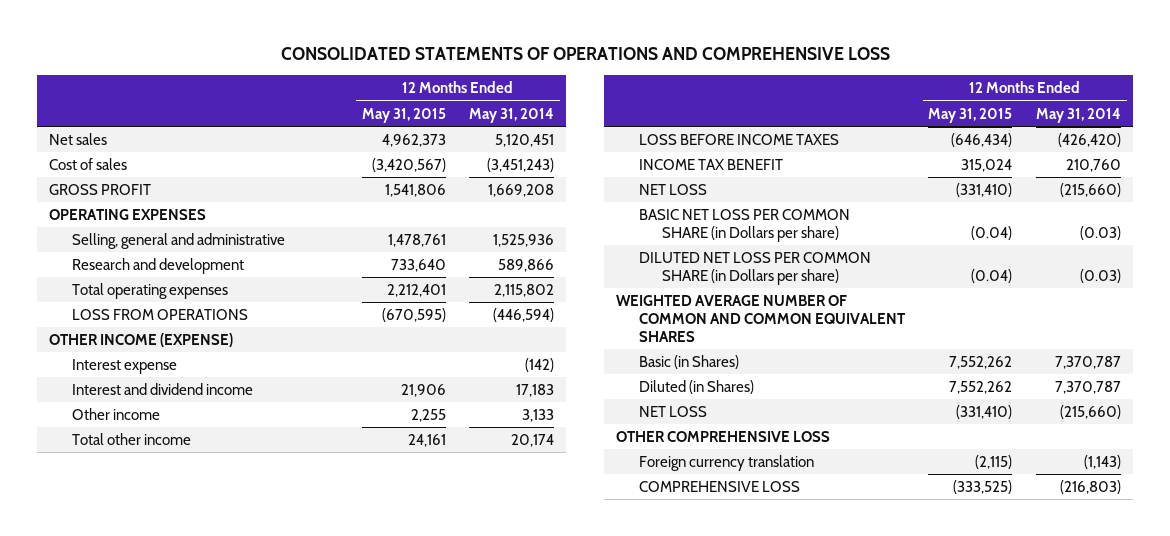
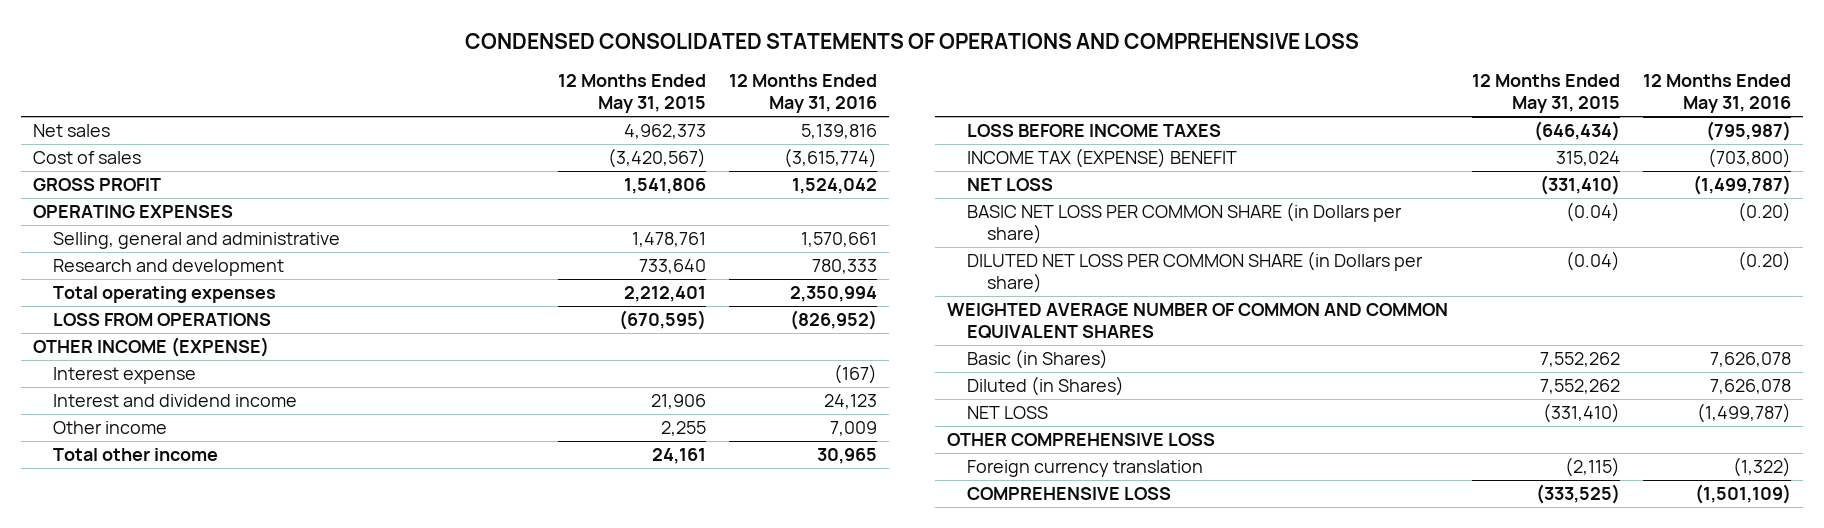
[281,47,891,61] CONSOLIDATED STATEMENTS OF OPERATIONS AND COMPREHENSIVE LOSS -> [465,32,1360,49] CONDENSED CONSOLIDATED STATEMENTS OF OPERATIONS AND COMPREHENSIVE LOSS
[469,107,555,123] May 31, 2014 -> none
none -> [729,74,878,114] 12 Months Ended May 31, 2016
[638,158,783,170] INCOME TAX BENEFIT -> [966,148,1237,169] INCOME TAX (EXPENSE) BENEFIT

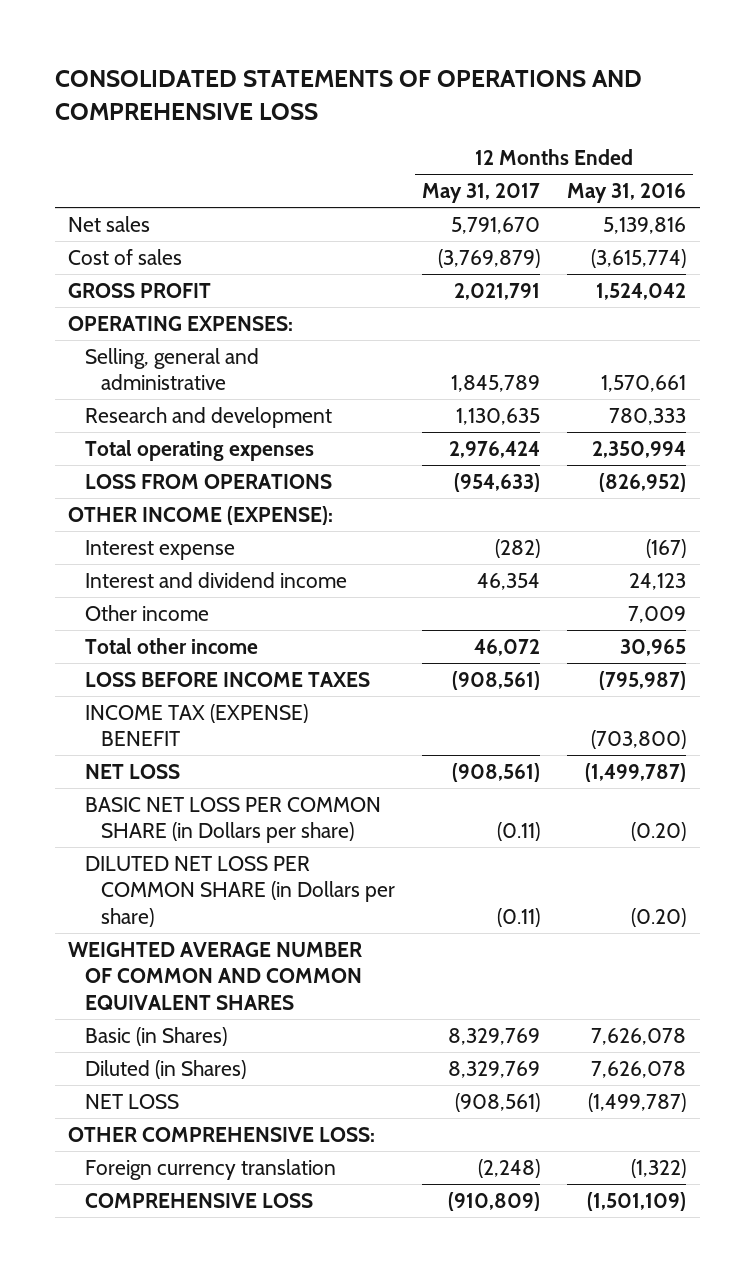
[465,32,1360,49] CONDENSED CONSOLIDATED STATEMENTS OF OPERATIONS AND COMPREHENSIVE LOSS -> [54,70,642,121] CONSOLIDATED STATEMENTS OF OPERATIONS AND COMPREHENSIVE LOSS
[557,74,706,114] 12 Months Ended May 31, 2015 -> none
none -> [422,183,541,204] May 31, 2017
[32,205,233,219] OPERATING EXPENSES -> [68,315,294,331] OPERATING EXPENSES:
[32,337,269,358] OTHER INCOME (EXPENSE) -> [68,505,334,525] OTHER INCOME (EXPENSE):
[946,433,1215,447] OTHER COMPREHENSIVE LOSS -> [68,1126,376,1142] OTHER COMPREHENSIVE LOSS:

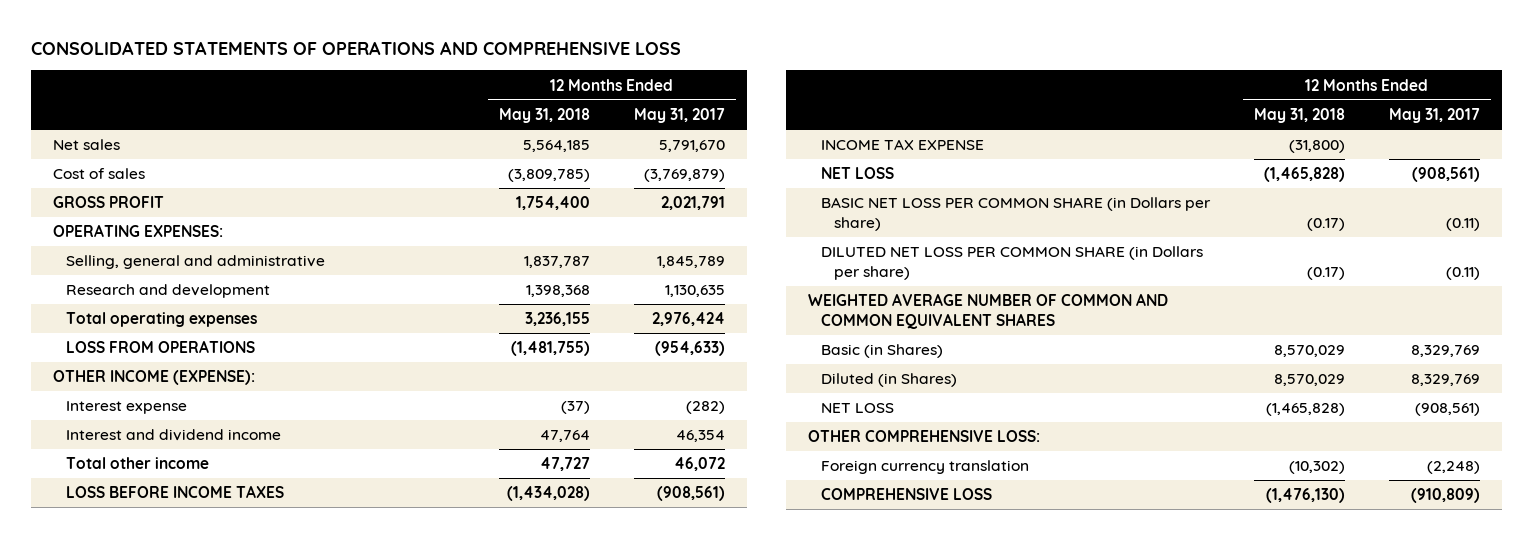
[567,183,687,204] May 31, 2016 -> none
none -> [498,108,590,124] May 31, 2018
[84,604,209,621] Other income -> none
[84,703,308,747] INCOME TAX (EXPENSE) BENEFIT -> [820,139,984,151] INCOME TAX EXPENSE

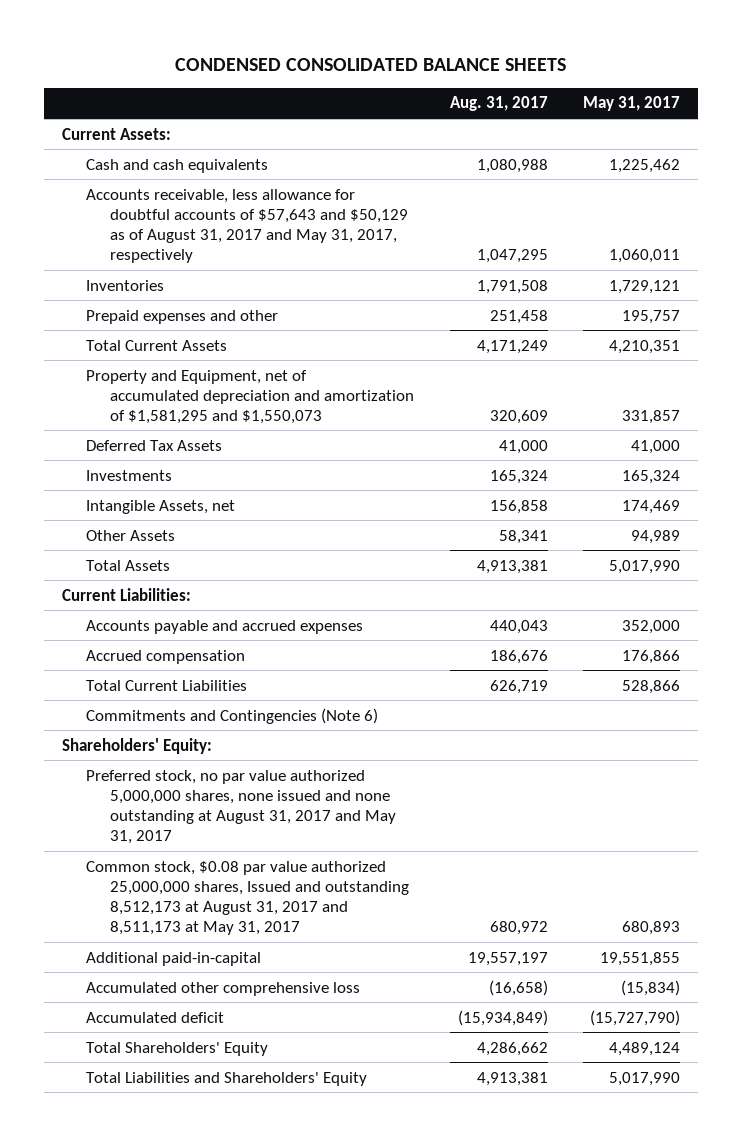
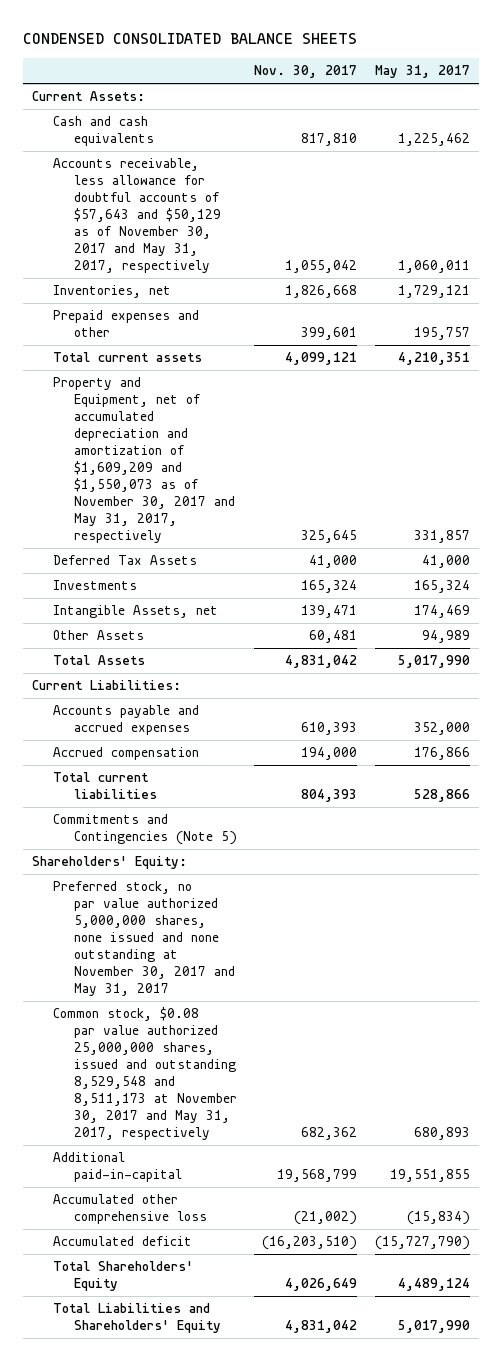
[449,96,548,112] Aug. 31, 2017 -> none
none -> [254,65,358,79] Nov. 30, 2017
[86,188,409,263] Accounts receivable, less allowance for doubtful accounts of $57,643 and $50,129 as of August 31, 2017 and May 31, 2017, respectively -> [52,158,221,274] Accounts receivable, less allowance for doubtful accounts of $57,643 and $50,129 as of November 30, 2017 and May 31, 2017, respectively
[86,279,165,291] Inventories -> [52,285,171,299] Inventories, net
[86,339,228,351] Total Current Assets -> [52,352,202,363] Total current assets
[86,369,415,424] Property and Equipment, net of accumulated depreciation and amortization of $1,581,295 and $1,550,073 -> [52,377,235,544] Property and Equipment, net of accumulated depreciation and amortization of $1,609,209 and $1,550,073 as of November 30, 2017 and May 31, 2017, respectively
[86,679,248,691] Total Current Liabilities -> [52,772,157,800] Total current liabilities
[86,707,379,724] Commitments and Contingencies (Note 6) -> [52,814,237,846] Commitments and Contingencies (Note 5)
[86,769,397,844] Preferred stock, no par value authorized 5,000,000 shares, none issued and none outstanding at August 31, 2017 and May 31, 2017 -> [52,881,235,997] Preferred stock, no par value authorized 5,000,000 shares, none issued and none outstanding at November 30, 2017 and May 31, 2017
[86,860,410,935] Common stock, $0.08 par value authorized 25,000,000 shares, Issued and outstanding 8,512,173 at August 31, 2017 and 8,511,173 at May 31, 2017 -> [52,1007,237,1141] Common stock, $0.08 par value authorized 25,000,000 shares, issued and outstanding 8,529,548 and 8,511,173 at November 30, 2017 and May 31, 2017, respectively

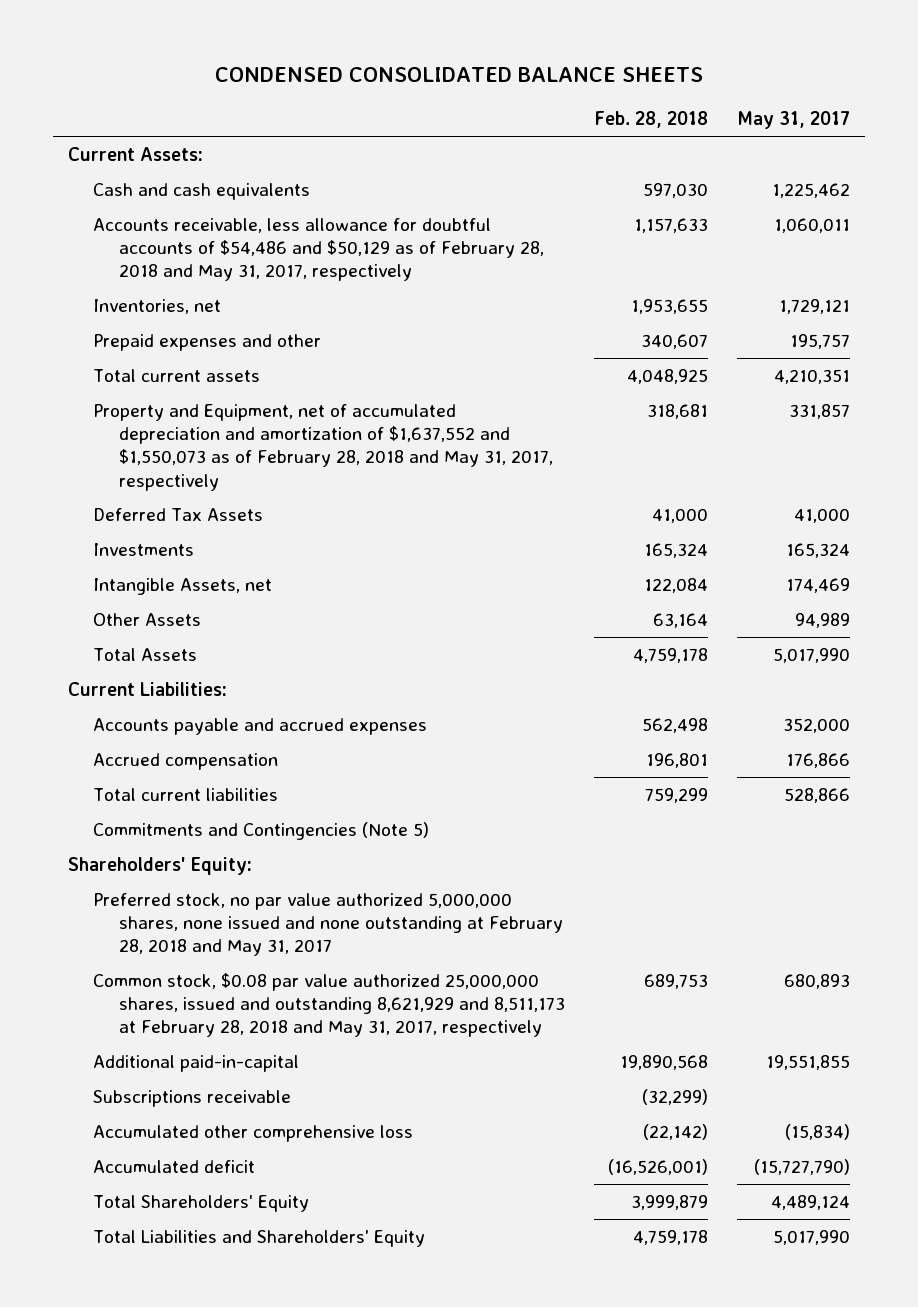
[254,65,358,79] Nov. 30, 2017 -> none
none -> [593,111,708,129] Feb. 28, 2018
[52,158,221,274] Accounts receivable, less allowance for doubtful accounts of $57,643 and $50,129 as of November 30, 2017 and May 31, 2017, respectively -> [93,217,544,282] Accounts receivable, less allowance for doubtful accounts of $54,486 and $50,129 as of February 28, 2018 and May 31, 2017, respectively
[52,377,235,544] Property and Equipment, net of accumulated depreciation and amortization of $1,609,209 and $1,550,073 as of November 30, 2017 and May 31, 2017, respectively -> [93,403,553,491] Property and Equipment, net of accumulated depreciation and amortization of $1,637,552 and $1,550,073 as of February 28, 2018 and May 31, 2017, respectively
[52,881,235,997] Preferred stock, no par value authorized 5,000,000 shares, none issued and none outstanding at November 30, 2017 and May 31, 2017 -> [93,892,563,957] Preferred stock, no par value authorized 5,000,000 shares, none issued and none outstanding at February 28, 2018 and May 31, 2017
[52,1007,237,1141] Common stock, $0.08 par value authorized 25,000,000 shares, issued and outstanding 8,529,548 and 8,511,173 at November 30, 2017 and May 31, 2017, respectively -> [93,972,565,1038] Common stock, $0.08 par value authorized 25,000,000 shares, issued and outstanding 8,621,929 and 8,511,173 at February 28, 2018 and May 31, 2017, respectively
none -> [93,1089,292,1107] Subscriptions receivable

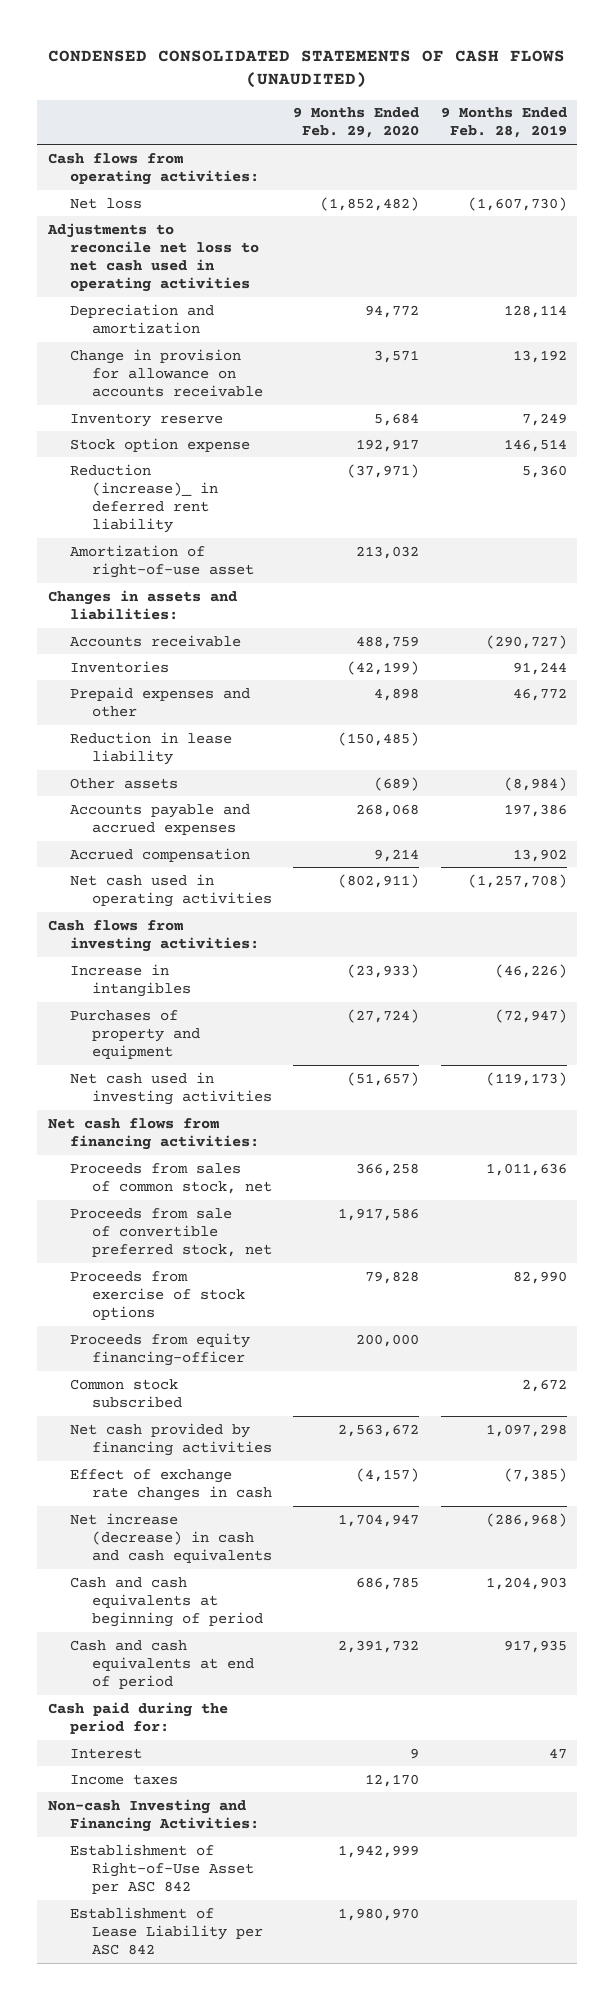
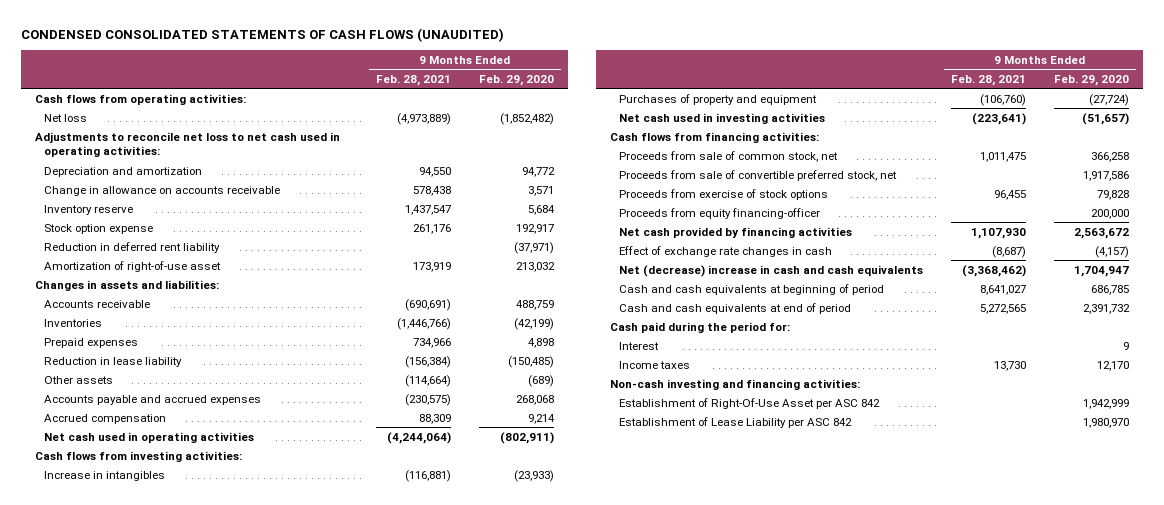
[440,107,567,139] 9 Months Ended Feb. 28, 2019 -> none
none -> [375,74,451,86] Feb. 28, 2021
[46,222,259,293] Adjustments to reconcile net loss to net cash used in operating activities -> [35,131,341,158] Adjustments to reconcile net loss to net cash used in operating activities:
[69,348,263,398] Change in provision for allowance on accounts receivable -> [43,185,280,196] Change in allowance on accounts receivable
[69,463,218,534] Reduction (increase)_ in deferred rent liability -> [43,241,220,253] Reduction in deferred rent liability
[69,686,250,717] Prepaid expenses and other -> [43,337,138,348] Prepaid expenses
[47,1117,259,1150] Net cash flows from financing activities: -> [610,131,820,143] Cash flows from financing activities:
[69,1162,272,1194] Proceeds from sales of common stock, net -> [619,150,839,162] Proceeds from sale of common stock, net
[69,1378,182,1408] Common stock subscribed -> none
[69,1512,272,1564] Net increase (decrease) in cash and cash equivalents -> [619,264,924,277] Net (decrease) increase in cash and cash equivalents
[47,1798,259,1832] Non-cash Investing and Financing Activities: -> [610,378,861,390] Non-cash investing and financing activities:
[69,1843,254,1895] Establishment of Right-of-Use Asset per ASC 842 -> [619,397,881,409] Establishment of Right-Of-Use Asset per ASC 842

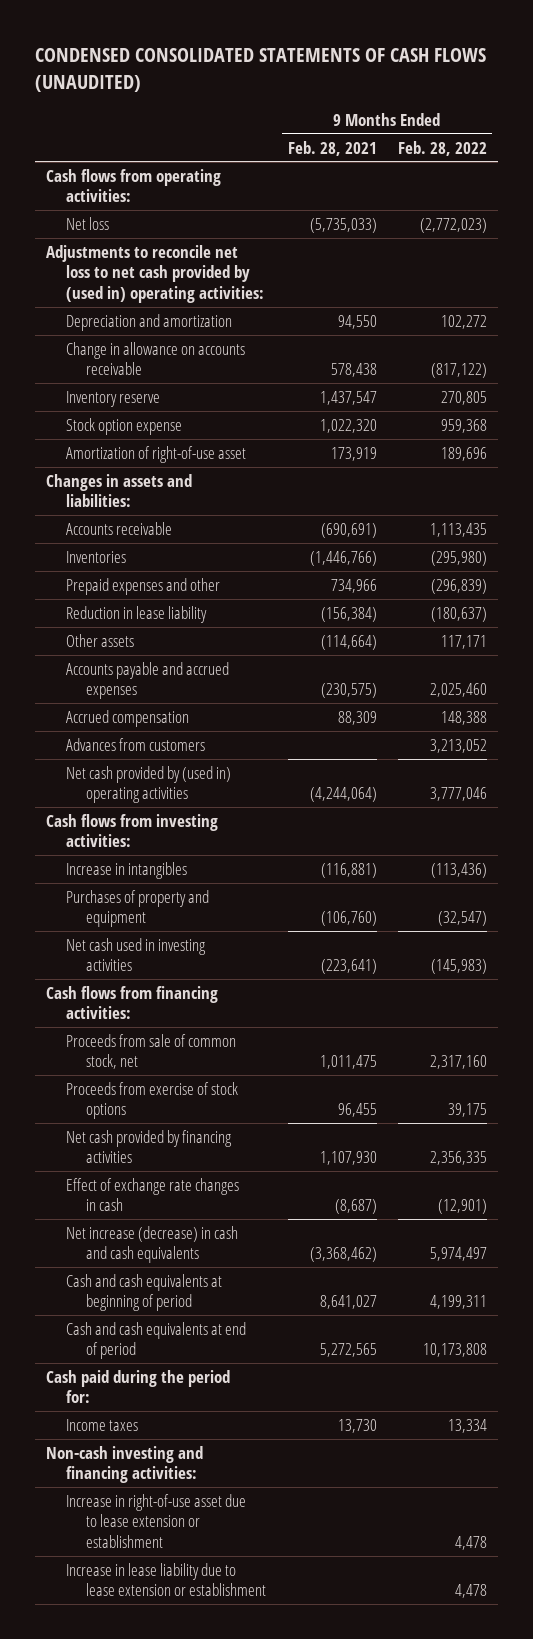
[478,74,554,86] Feb. 29, 2020 -> none
none -> [398,140,488,156] Feb. 28, 2022
[396,112,451,125] (4,973,889) -> [309,217,377,233] (5,735,033)
[35,131,341,158] Adjustments to reconcile net loss to net cash used in operating activities: -> [46,244,265,303] Adjustments to reconcile net loss to net cash provided by (used in) operating activities:
[43,241,220,253] Reduction in deferred rent liability -> none
[412,223,451,234] 261,176 -> [319,418,377,433] 1,022,320
[43,337,138,348] Prepaid expenses -> [66,577,221,595] Prepaid expenses and other
none -> [66,737,206,751] Advances from customers
[43,431,254,443] Net cash used in operating activities -> [66,765,232,804] Net cash provided by (used in) operating activities
[619,169,898,181] Proceeds from sale of convertible preferred stock, net -> none
[619,207,821,219] Proceeds from equity financing-officer -> none
[619,264,924,277] Net (decrease) increase in cash and cash equivalents -> [66,1225,239,1264] Net increase (decrease) in cash and cash equivalents
[619,341,660,350] Interest -> none
[619,397,881,409] Establishment of Right-Of-Use Asset per ASC 842 -> none
[619,416,853,428] Establishment of Lease Liability per ASC 842 -> none
none -> [66,1493,247,1548] Increase in right-of-use asset due to lease extension or establishment
none -> [66,1562,267,1597] Increase in lease liability due to lease extension or establishment

